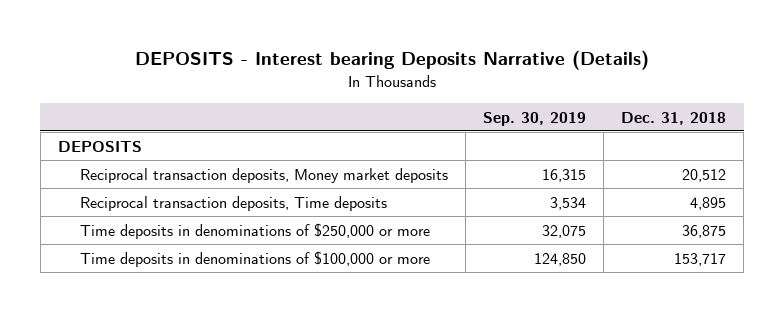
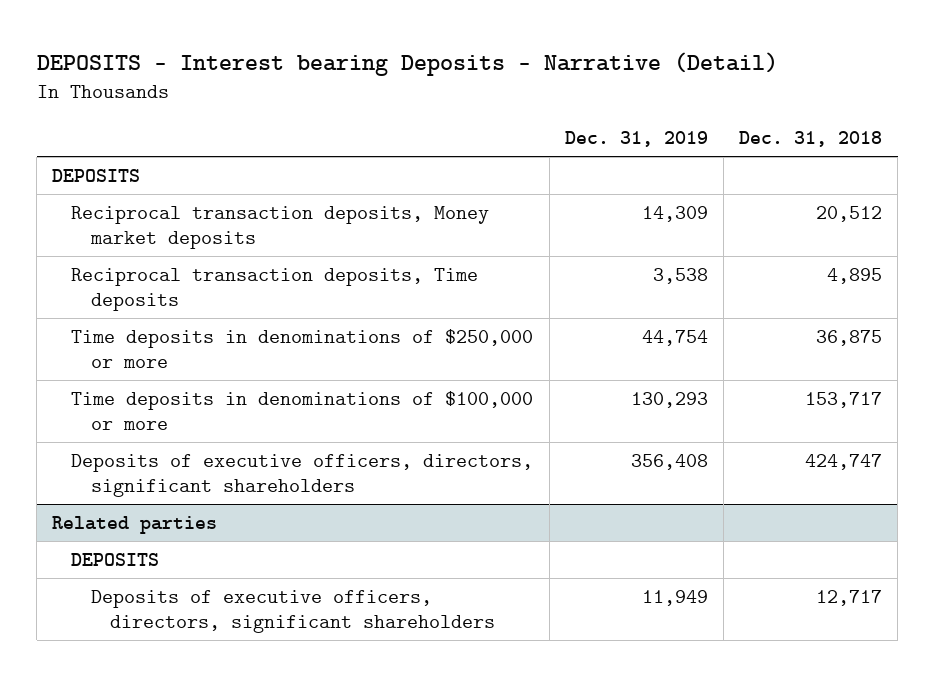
[134,50,649,71] DEPOSITS - Interest bearing Deposits Narrative (Details) -> [36,51,778,76] DEPOSITS - Interest bearing Deposits - Narrative (Detail)
[483,111,587,126] Sep. 30, 2019 -> none
none -> [564,131,708,148] Dec. 31, 2019
none -> [71,453,534,498] Deposits of executive officers, directors, significant shareholders
none -> [52,515,218,534] Related parties
none -> [71,552,160,566] DEPOSITS
none -> [90,589,495,634] Deposits of executive officers, directors, significant shareholders

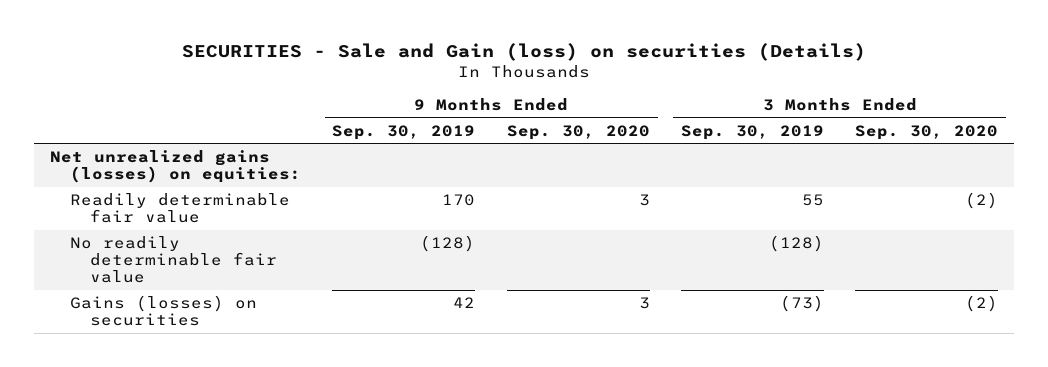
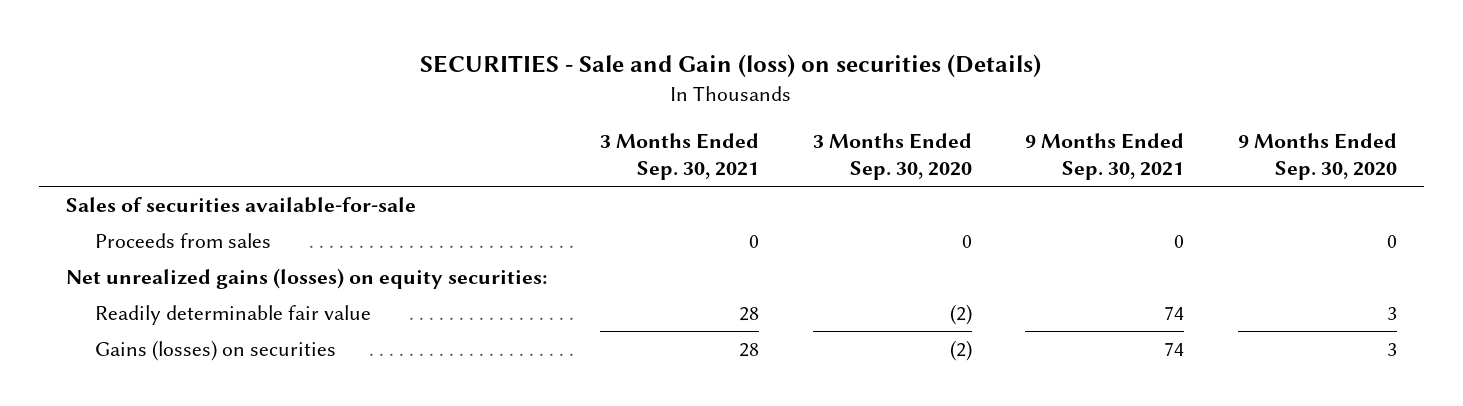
[332,124,476,140] Sep. 30, 2019 -> none
[680,124,824,140] Sep. 30, 2019 -> none
none -> [600,132,760,180] 3 Months Ended Sep. 30, 2021
none -> [1025,132,1185,180] 9 Months Ended Sep. 30, 2021
none -> [66,196,417,213] Sales of securities available-for-sale
none -> [94,232,271,248] Proceeds from sales
[50,149,302,184] Net unrealized gains (losses) on equities: -> [66,267,548,289] Net unrealized gains (losses) on equity securities:
[70,235,278,284] No readily determinable fair value -> none

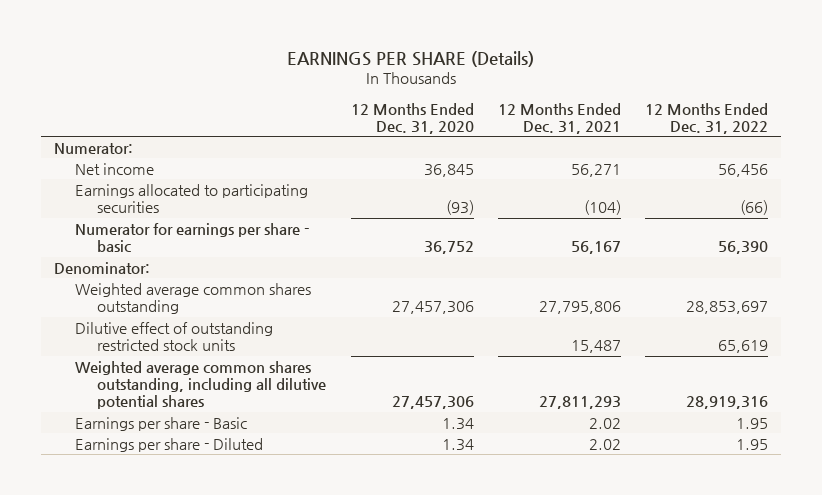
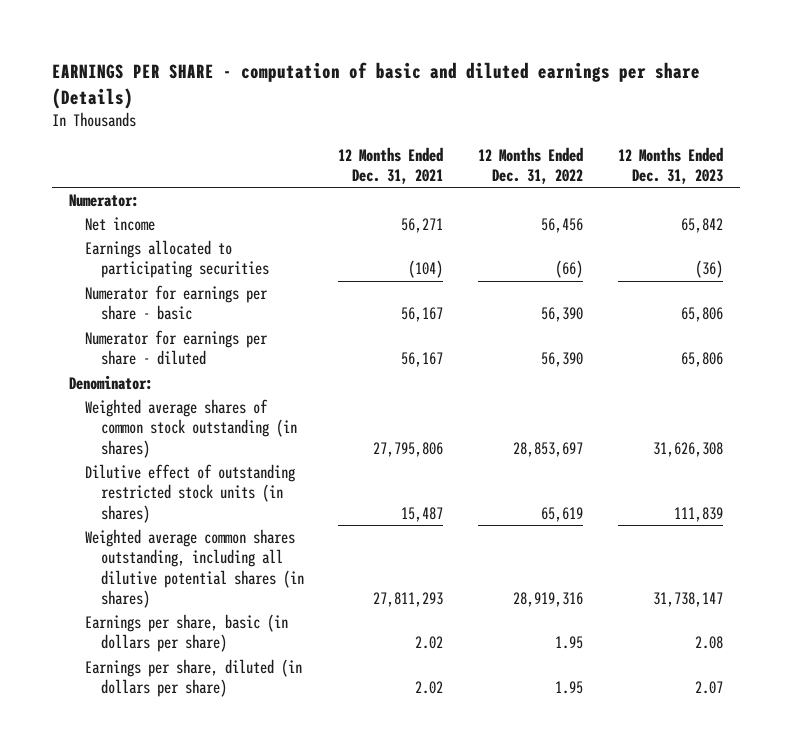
[287,50,535,67] EARNINGS PER SHARE (Details) -> [51,61,700,109] EARNINGS PER SHARE - computation of basic and diluted earnings per share (Details)
[350,102,474,134] 12 Months Ended Dec. 31, 2020 -> none
none -> [617,146,723,184] 12 Months Ended Dec. 31, 2023
none -> [85,330,269,366] Numerator for earnings per share - diluted
[75,282,312,314] Weighted average common shares outstanding -> [85,399,297,458] Weighted average shares of common stock outstanding (in shares)
[75,321,274,351] Dilutive effect of outstanding restricted stock units -> [85,464,296,523] Dilutive effect of outstanding restricted stock units (in shares)
[75,360,327,409] Weighted average common shares outstanding, including all dilutive potential shares -> [85,529,304,608] Weighted average common shares outstanding, including all dilutive potential shares (in shares)
[75,416,248,431] Earnings per share - Basic -> [85,614,289,653] Earnings per share, basic (in dollars per share)
[75,437,264,452] Earnings per share - Diluted -> [85,659,303,698] Earnings per share, diluted (in dollars per share)

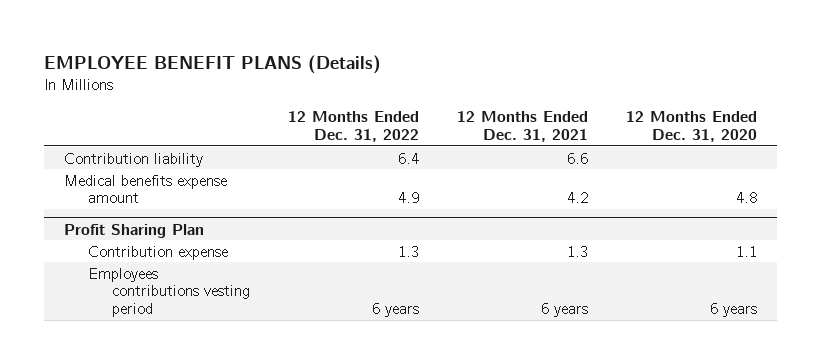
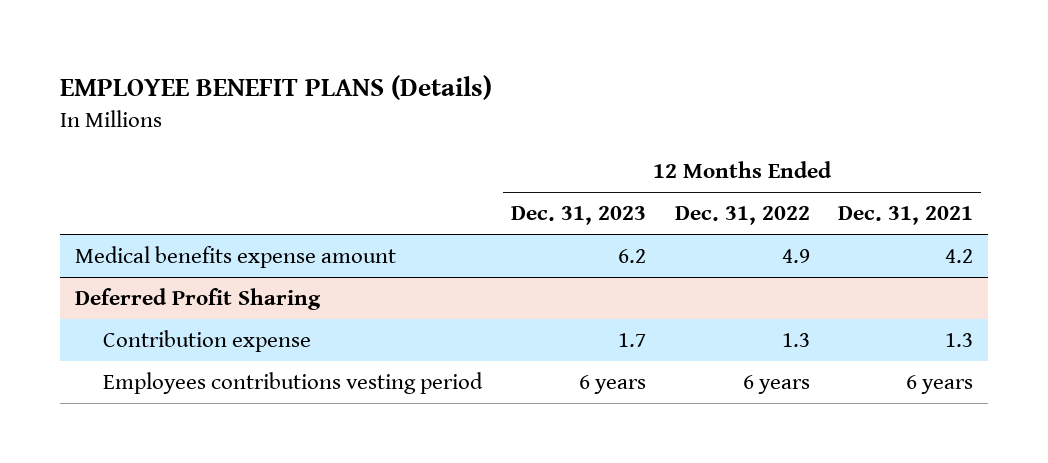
[626,110,758,142] 12 Months Ended Dec. 31, 2020 -> none
none -> [510,206,646,226] Dec. 31, 2023
[63,152,203,167] Contribution liability -> none
[63,223,204,238] Profit Sharing Plan -> [74,288,321,311] Deferred Profit Sharing

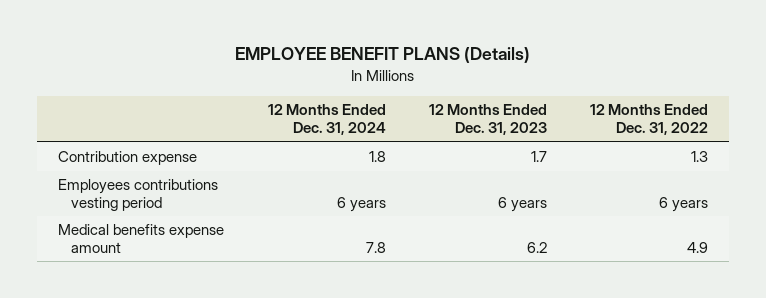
[838,206,974,226] Dec. 31, 2021 -> none
none -> [267,104,386,136] 12 Months Ended Dec. 31, 2024
[74,288,321,311] Deferred Profit Sharing -> none
[74,246,396,269] Medical benefits expense amount -> [58,224,225,254] Medical benefits expense amount

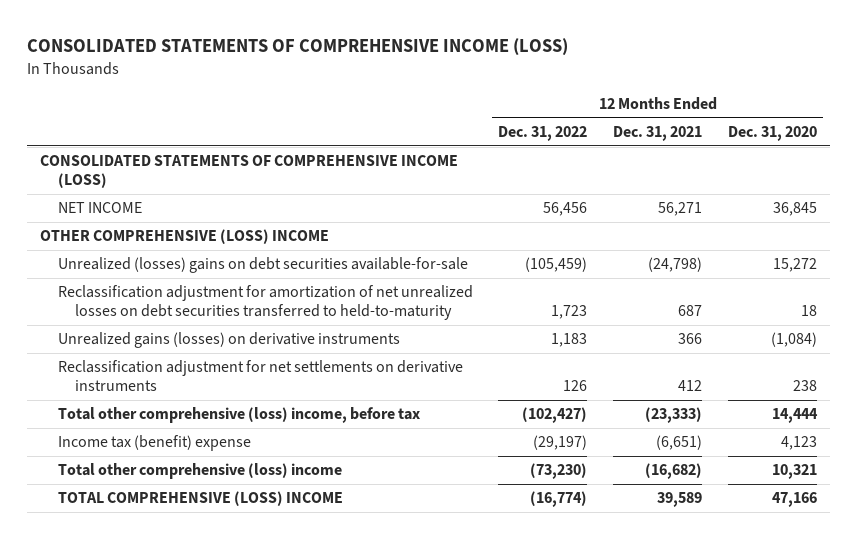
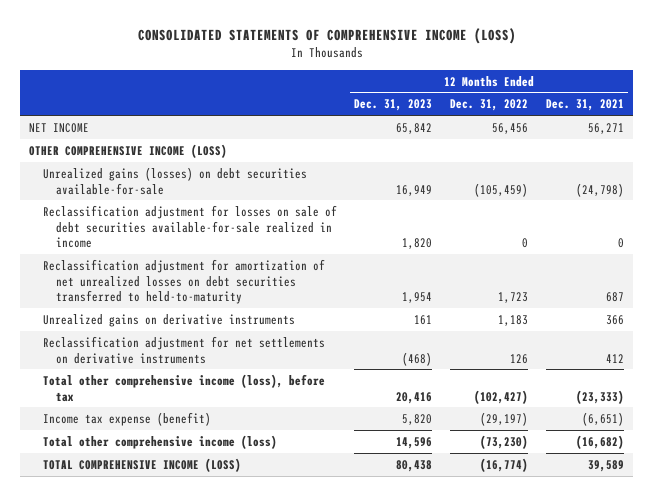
[727,125,817,141] Dec. 31, 2020 -> none
none -> [354,99,433,112] Dec. 31, 2023
[40,155,459,189] CONSOLIDATED STATEMENTS OF COMPREHENSIVE INCOME (LOSS) -> none
[40,229,330,245] OTHER COMPREHENSIVE (LOSS) INCOME -> [29,143,228,158] OTHER COMPREHENSIVE INCOME (LOSS)
[57,257,468,274] Unrealized (losses) gains on debt securities available-for-sale -> [42,166,307,195] Unrealized gains (losses) on debt securities available-for-sale
none -> [42,204,337,249] Reclassification adjustment for losses on sale of debt securities available-for-sale realized in income
[57,332,400,349] Unrealized gains (losses) on derivative instruments -> [42,313,295,327] Unrealized gains on derivative instruments
[57,407,420,424] Total other comprehensive (loss) income, before tax -> [42,373,325,402] Total other comprehensive income (loss), before tax
[57,435,251,452] Income tax (benefit) expense -> [42,411,211,426] Income tax expense (benefit)
[57,463,342,480] Total other comprehensive (loss) income -> [42,434,277,449] Total other comprehensive income (loss)
[57,491,343,507] TOTAL COMPREHENSIVE (LOSS) INCOME -> [42,457,241,472] TOTAL COMPREHENSIVE INCOME (LOSS)

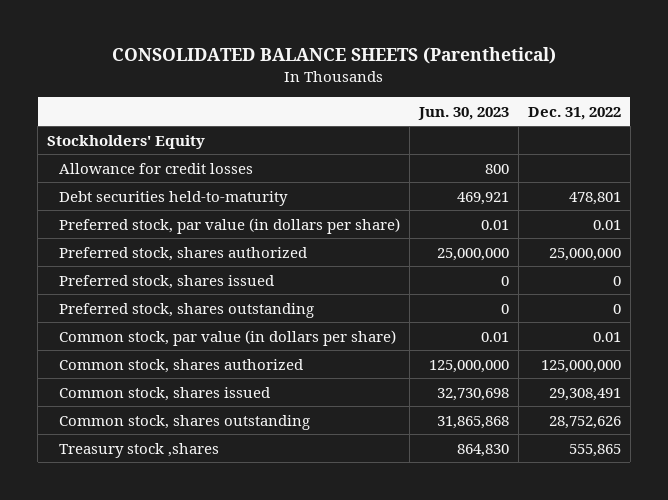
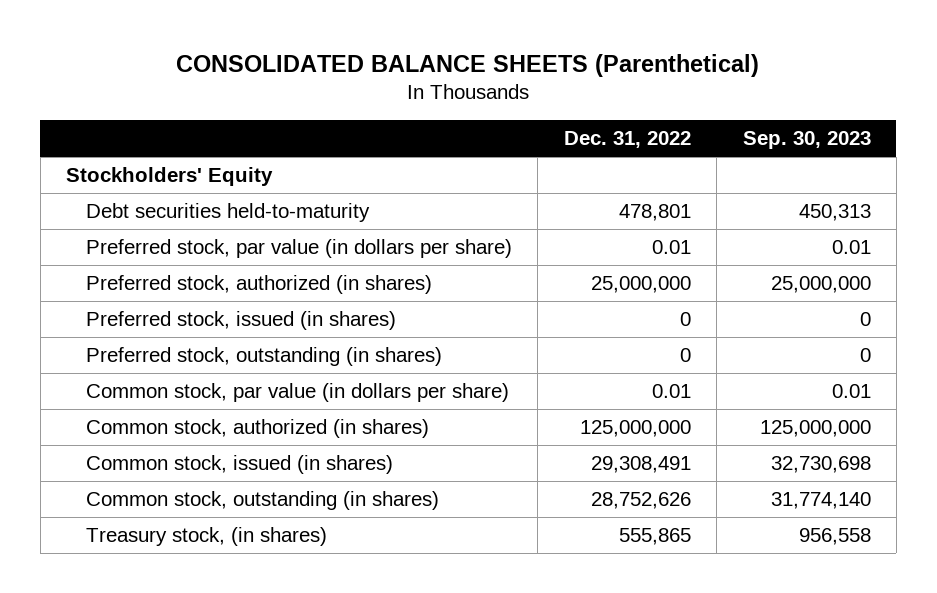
[417,106,509,120] Jun. 30, 2023 -> none
none -> [742,130,871,149] Sep. 30, 2023
[58,162,253,174] Allowance for credit losses -> none
[58,246,307,261] Preferred stock, shares authorized -> [86,275,433,295] Preferred stock, authorized (in shares)
[58,274,274,289] Preferred stock, shares issued -> [86,311,397,331] Preferred stock, issued (in shares)
[58,302,314,318] Preferred stock, shares outstanding -> [86,347,443,367] Preferred stock, outstanding (in shares)
[58,358,303,373] Common stock, shares authorized -> [86,419,430,439] Common stock, authorized (in shares)
[58,386,270,401] Common stock, shares issued -> [86,455,394,475] Common stock, issued (in shares)
[58,414,310,430] Common stock, shares outstanding -> [86,491,440,511] Common stock, outstanding (in shares)
[58,442,219,458] Treasury stock ,shares -> [86,527,328,547] Treasury stock, (in shares)

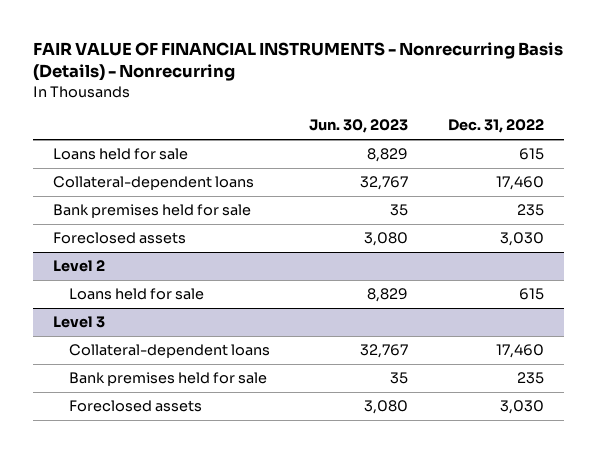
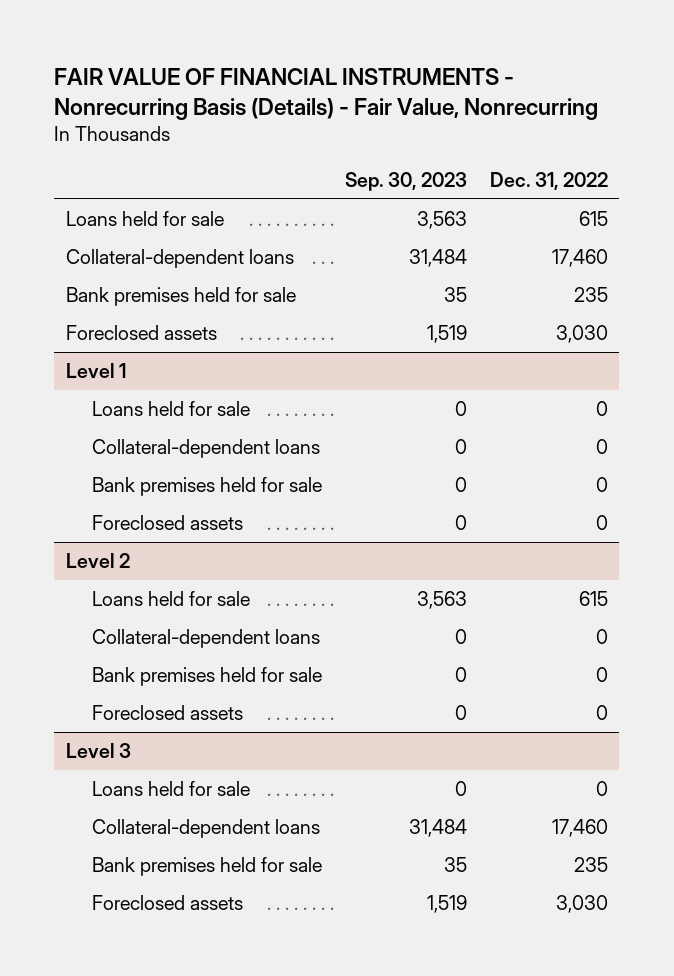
[32,42,563,82] FAIR VALUE OF FINANCIAL INSTRUMENTS - Nonrecurring Basis (Details) - Nonrecurring -> [54,67,599,120] FAIR VALUE OF FINANCIAL INSTRUMENTS - Nonrecurring Basis (Details) - Fair Value, Nonrecurring
[309,119,409,134] Jun. 30, 2023 -> none
none -> [344,171,467,191] Sep. 30, 2023
none -> [65,363,126,379] Level 1
none -> [92,401,251,417] Loans held for sale
none -> [92,439,321,459] Collateral-dependent loans
none -> [92,477,323,497] Bank premises held for sale
none -> [92,515,244,531] Foreclosed assets
none -> [92,629,321,649] Collateral-dependent loans
none -> [92,667,323,687] Bank premises held for sale
none -> [92,705,244,721] Foreclosed assets
none -> [92,781,251,797] Loans held for sale

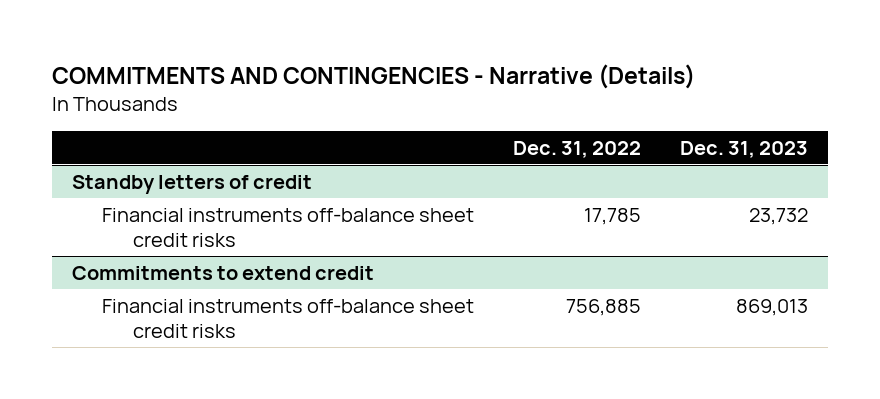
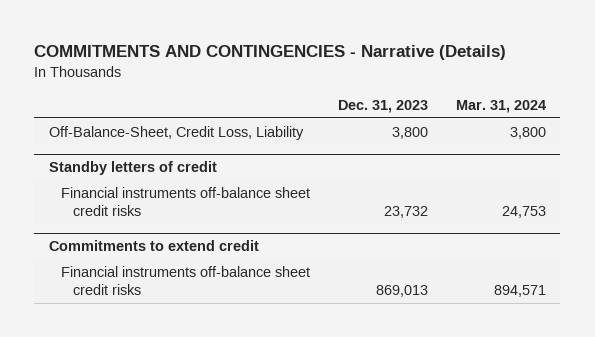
[513,140,642,158] Dec. 31, 2022 -> none
none -> [456,99,547,113] Mar. 31, 2024
none -> [48,125,304,140] Off-Balance-Sheet, Credit Loss, Liability

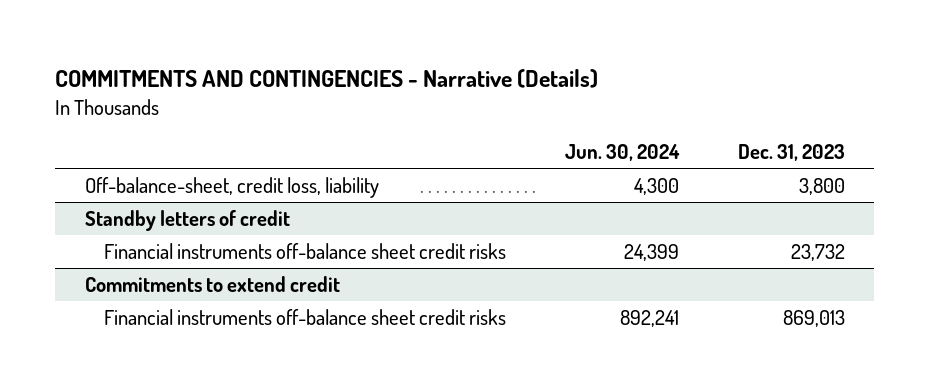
[456,99,547,113] Mar. 31, 2024 -> none
none -> [564,144,680,162] Jun. 30, 2024
[48,125,304,140] Off-Balance-Sheet, Credit Loss, Liability -> [84,176,379,198] Off-balance-sheet, credit loss, liability

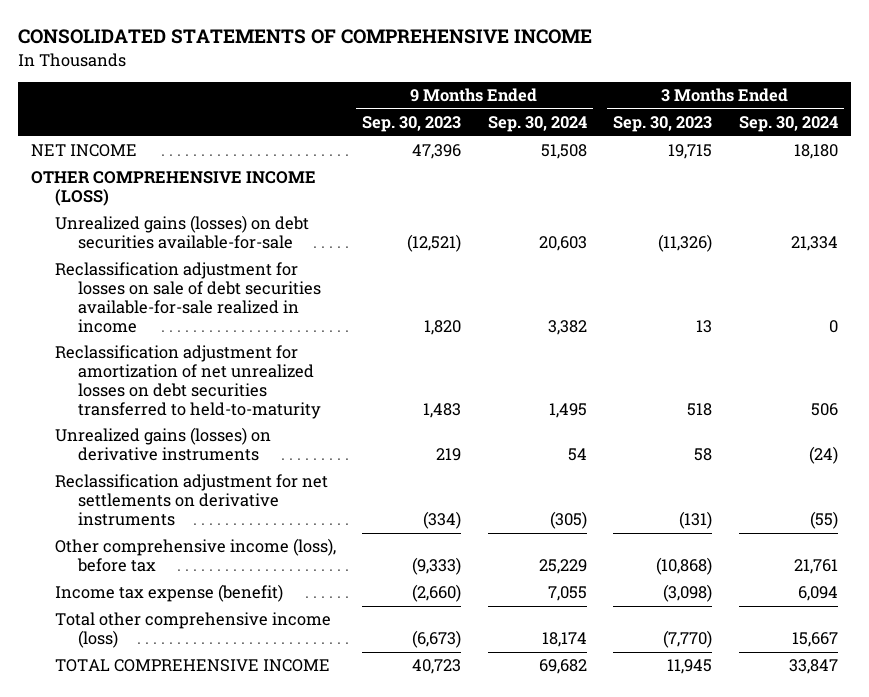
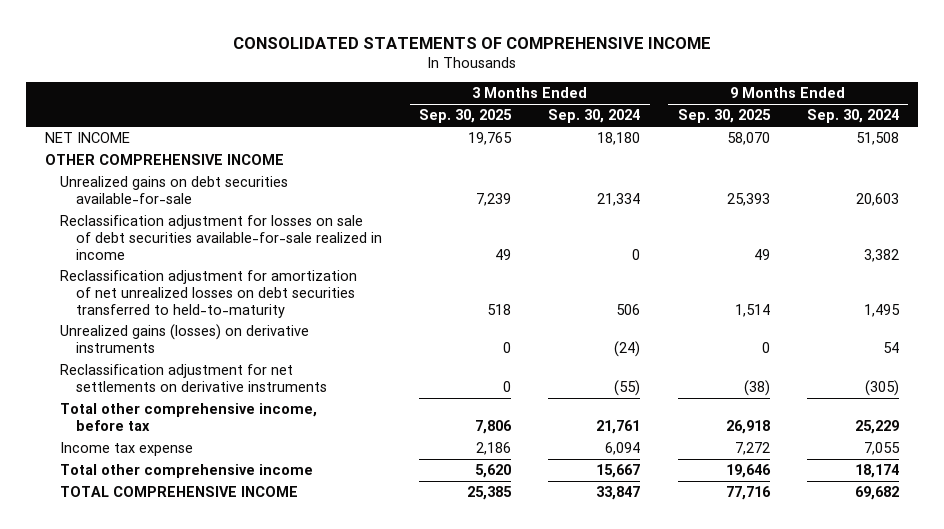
[362,116,462,133] Sep. 30, 2023 -> none
[613,116,713,133] Sep. 30, 2023 -> none
none -> [419,109,513,124] Sep. 30, 2025
none -> [677,109,771,124] Sep. 30, 2025
[31,171,317,207] OTHER COMPREHENSIVE INCOME (LOSS) -> [45,154,285,166] OTHER COMPREHENSIVE INCOME
[54,215,309,250] Unrealized gains (losses) on debt securities available-for-sale -> [60,176,289,204] Unrealized gains on debt securities available-for-sale
[54,538,336,573] Other comprehensive income (loss), before tax -> [60,403,318,431] Total other comprehensive income, before tax
[54,584,283,603] Income tax expense (benefit) -> [60,442,194,457] Income tax expense
[54,612,331,649] Total other comprehensive income (loss) -> [60,464,314,479] Total other comprehensive income

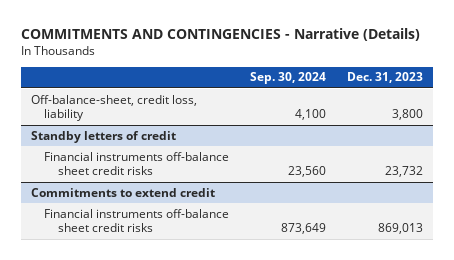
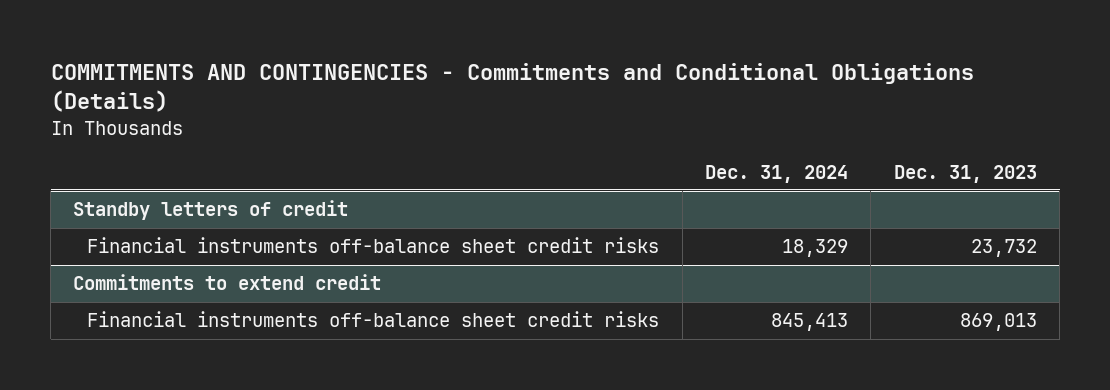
[20,28,420,42] COMMITMENTS AND CONTINGENCIES - Narrative (Details) -> [50,62,974,113] COMMITMENTS AND CONTINGENCIES - Commitments and Conditional Obligations (Details)
[250,72,327,85] Sep. 30, 2024 -> none
none -> [705,164,849,183] Dec. 31, 2024
[31,94,198,122] Off-balance-sheet, credit loss, liability -> none

